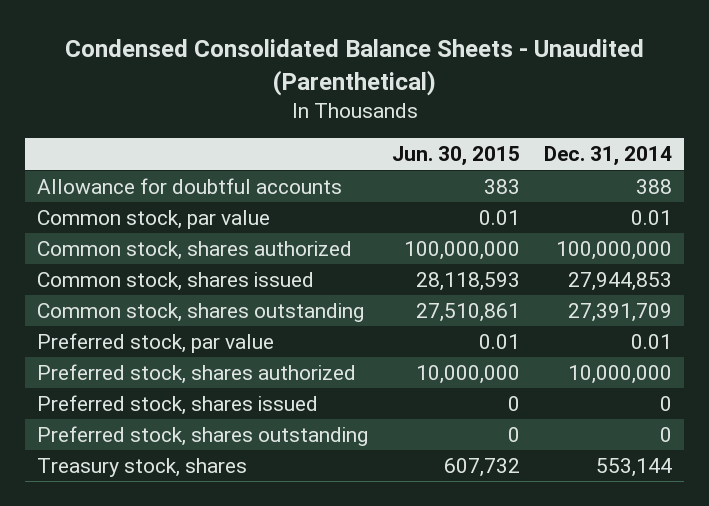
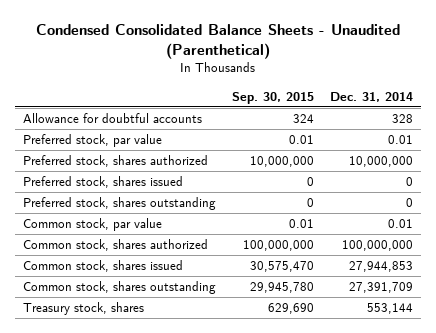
[392,146,521,167] Jun. 30, 2015 -> none
none -> [231,91,314,104] Sep. 30, 2015
[635,179,672,195] 388 -> [392,114,414,124] 328
[37,210,271,230] Common stock, par value -> [22,218,162,232] Common stock, par value
[37,241,353,261] Common stock, shares authorized -> [22,239,208,252] Common stock, shares authorized
[37,272,315,292] Common stock, shares issued -> [22,260,183,273] Common stock, shares issued
[37,303,365,323] Common stock, shares outstanding -> [22,281,216,295] Common stock, shares outstanding

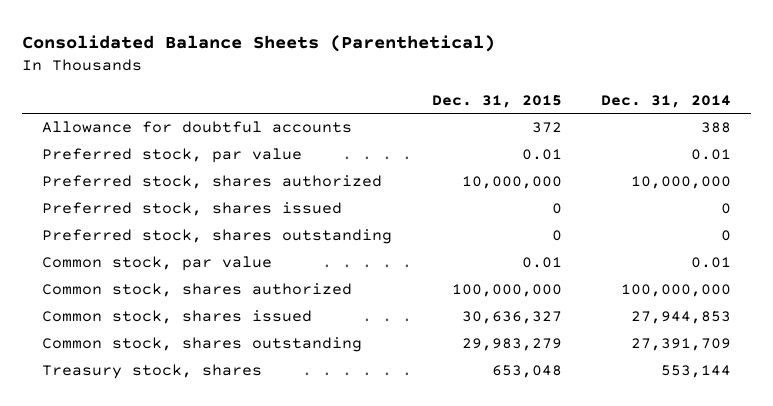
[35,23,400,59] Condensed Consolidated Balance Sheets - Unaudited (Parenthetical) -> [22,34,496,52] Consolidated Balance Sheets (Parenthetical)
[231,91,314,104] Sep. 30, 2015 -> none
none -> [431,94,562,108] Dec. 31, 2015
[392,114,414,124] 328 -> [701,122,732,134] 388

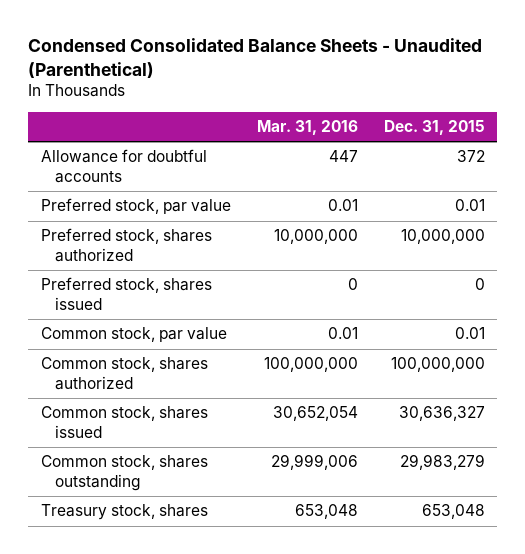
[22,34,496,52] Consolidated Balance Sheets (Parenthetical) -> [27,37,482,78] Condensed Consolidated Balance Sheets - Unaudited (Parenthetical)
[601,94,732,108] Dec. 31, 2014 -> none
none -> [256,120,358,136] Mar. 31, 2016
[42,229,393,245] Preferred stock, shares outstanding -> none

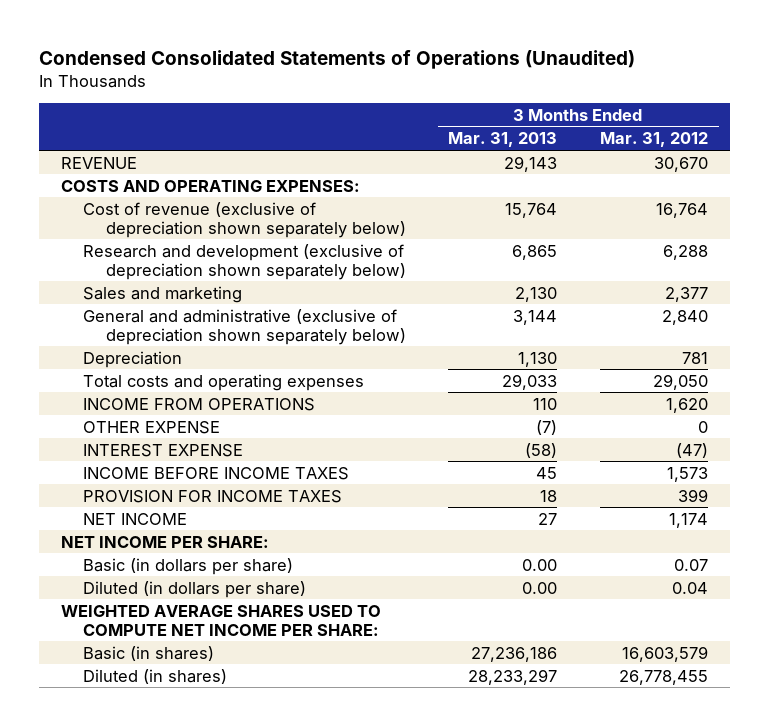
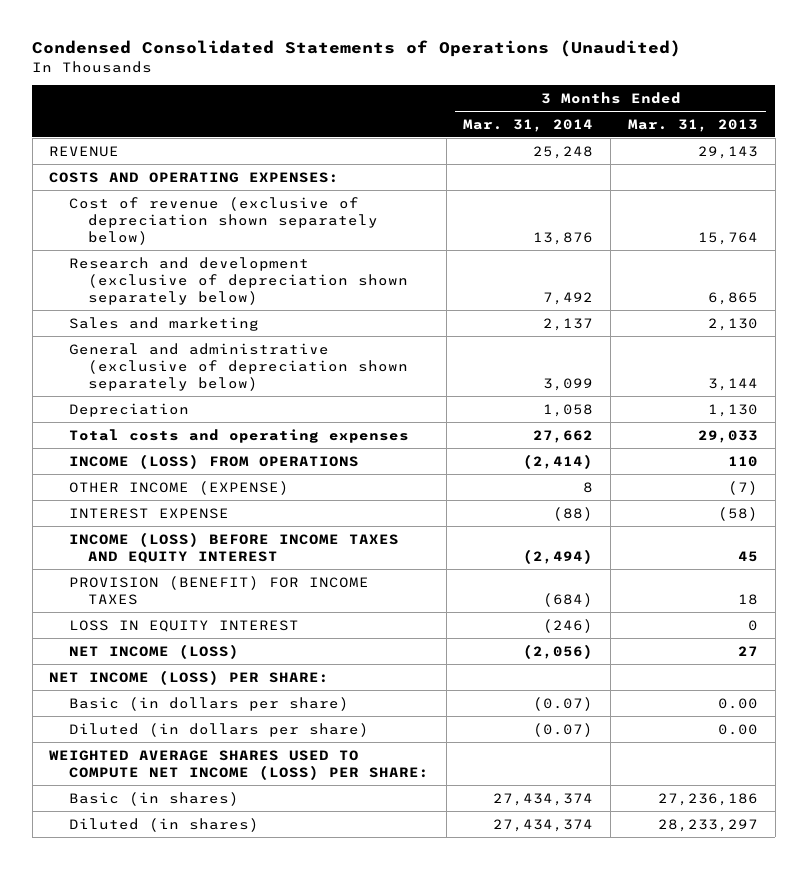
[600,132,709,148] Mar. 31, 2012 -> none
none -> [463,118,594,132] Mar. 31, 2014
[83,397,316,411] INCOME FROM OPERATIONS -> [68,453,359,469] INCOME (LOSS) FROM OPERATIONS
[83,420,221,434] OTHER EXPENSE -> [68,480,289,495] OTHER INCOME (EXPENSE)
[83,466,350,480] INCOME BEFORE INCOME TAXES -> none
none -> [68,531,399,563] INCOME (LOSS) BEFORE INCOME TAXES AND EQUITY INTEREST
[83,489,343,503] PROVISION FOR INCOME TAXES -> [68,575,369,605] PROVISION (BENEFIT) FOR INCOME TAXES
none -> [68,619,299,632] LOSS IN EQUITY INTEREST
[83,512,188,525] NET INCOME -> [68,643,239,659] NET INCOME (LOSS)
[60,535,269,548] NET INCOME PER SHARE: -> [49,669,330,685] NET INCOME (LOSS) PER SHARE:
[60,604,381,636] WEIGHTED AVERAGE SHARES USED TO COMPUTE NET INCOME PER SHARE: -> [49,749,429,780] WEIGHTED AVERAGE SHARES USED TO COMPUTE NET INCOME (LOSS) PER SHARE:

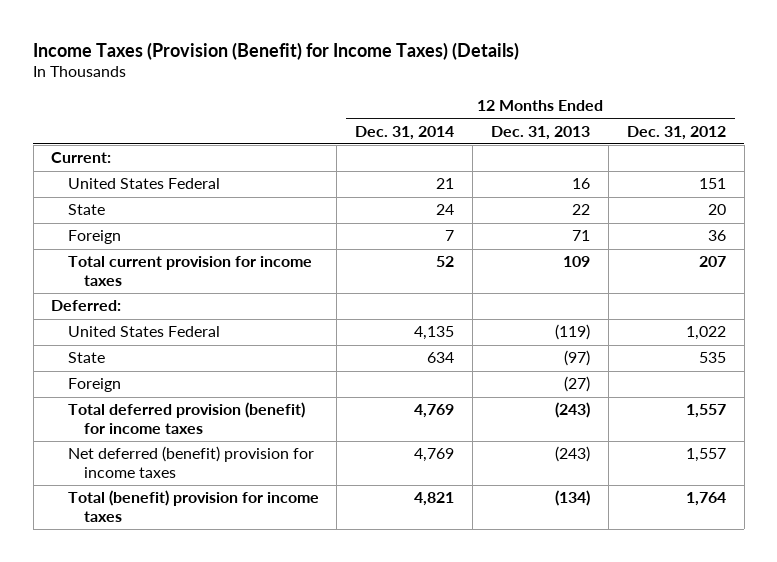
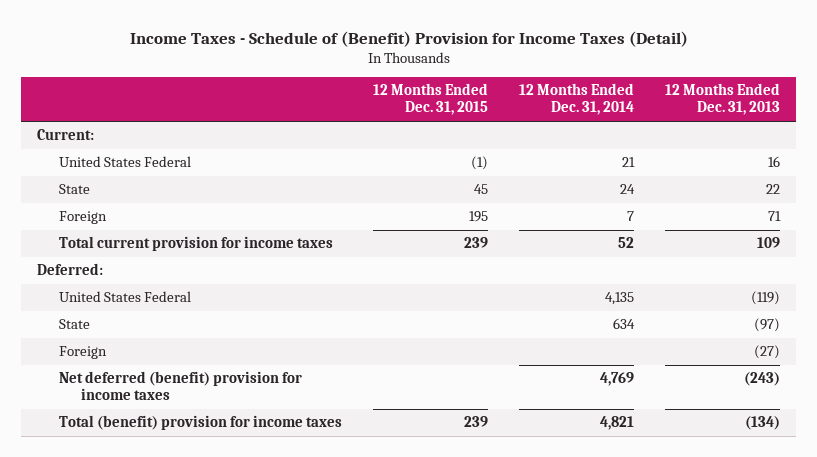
[33,41,520,60] Income Taxes (Provision (Benefit) for Income Taxes) (Details) -> [129,30,688,47] Income Taxes - Schedule of (Benefit) Provision for Income Taxes (Detail)
[626,125,726,140] Dec. 31, 2012 -> none
none -> [373,83,489,116] 12 Months Ended Dec. 31, 2015
[67,402,305,434] Total deferred provision (benefit) for income taxes -> none

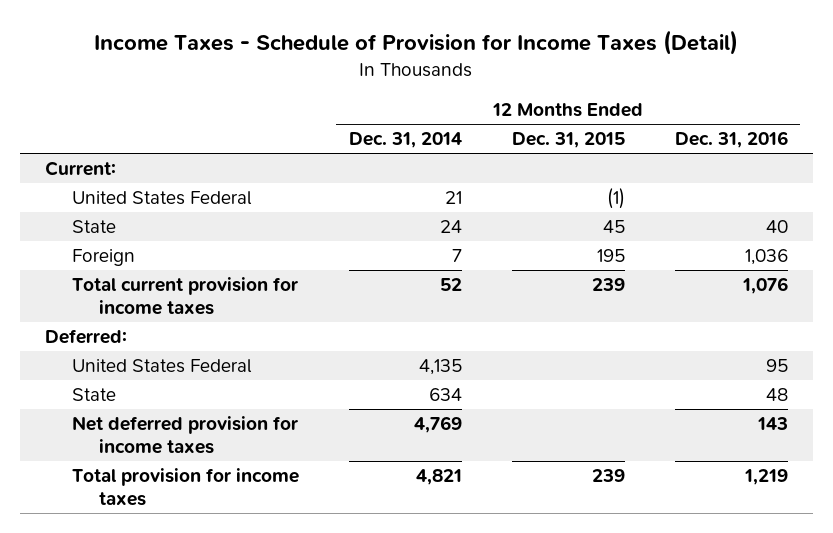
[129,30,688,47] Income Taxes - Schedule of (Benefit) Provision for Income Taxes (Detail) -> [94,29,739,55] Income Taxes - Schedule of Provision for Income Taxes (Detail)
[665,83,781,116] 12 Months Ended Dec. 31, 2013 -> none
none -> [674,131,788,149] Dec. 31, 2016
[59,346,108,360] Foreign -> none
[59,371,303,401] Net deferred (benefit) provision for income taxes -> [72,416,299,455] Net deferred provision for income taxes
[59,415,343,431] Total (benefit) provision for income taxes -> [72,468,300,507] Total provision for income taxes

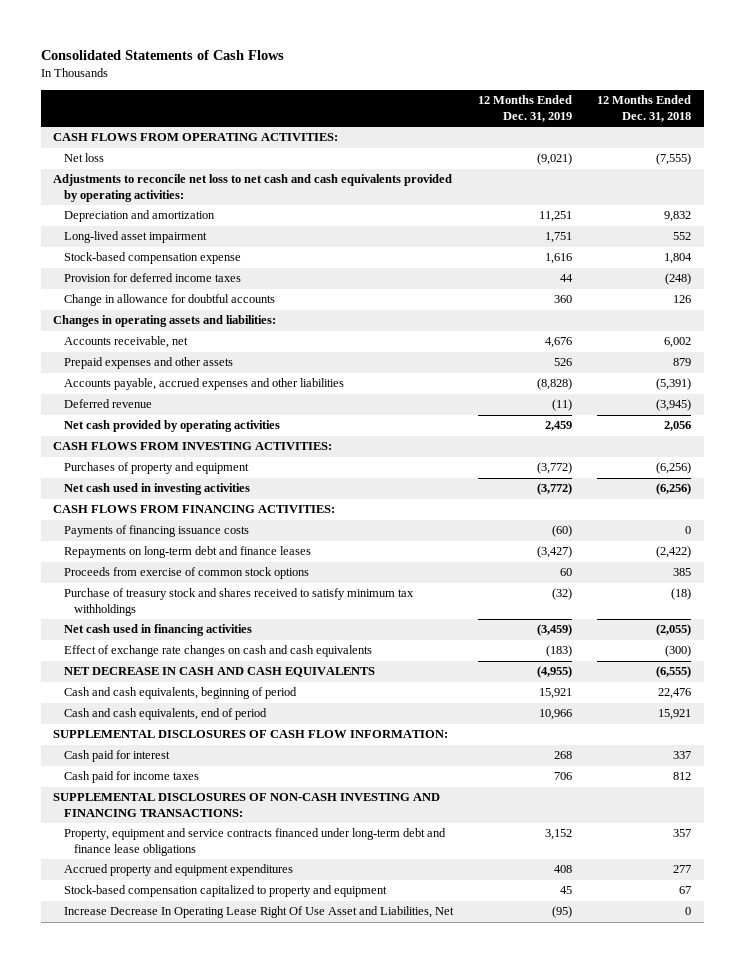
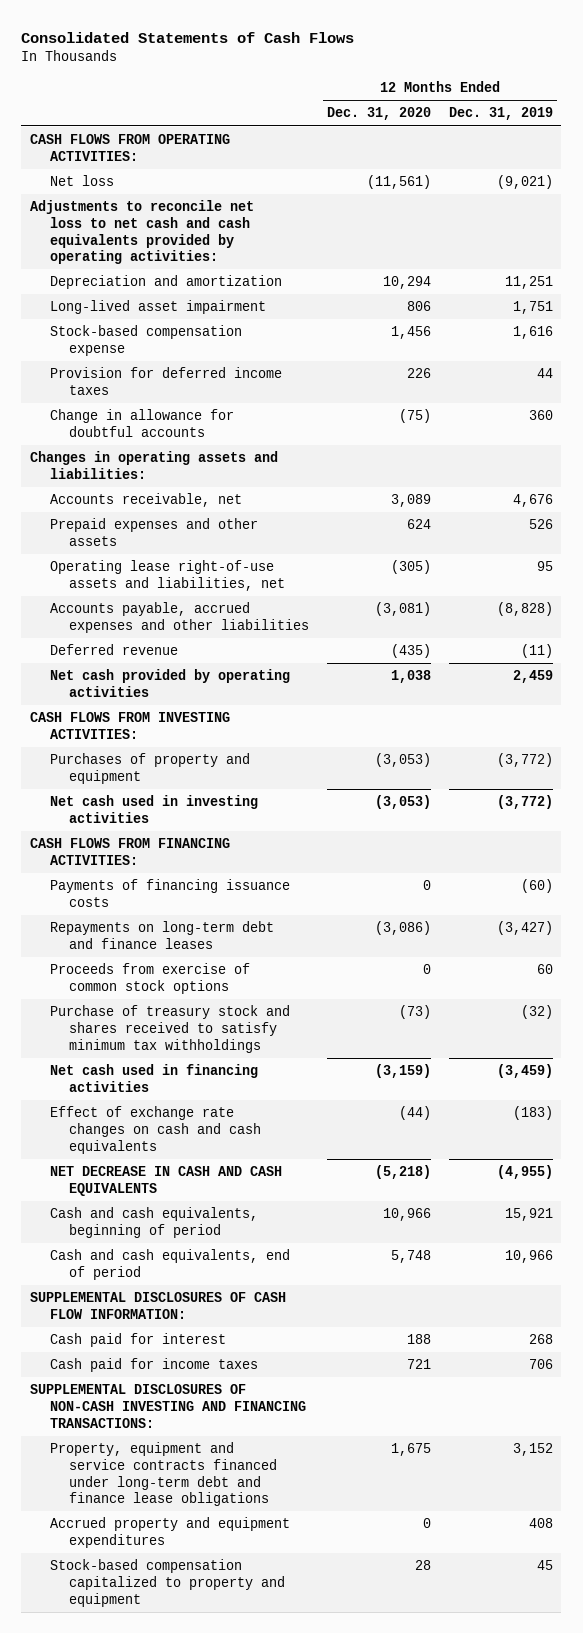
[597,95,692,122] 12 Months Ended Dec. 31, 2018 -> none
none -> [326,107,431,121] Dec. 31, 2020
none -> [49,560,286,591] Operating lease right-of-use assets and liabilities, net
[63,906,454,919] Increase Decrease In Operating Lease Right Of Use Asset and Liabilities, Net -> none

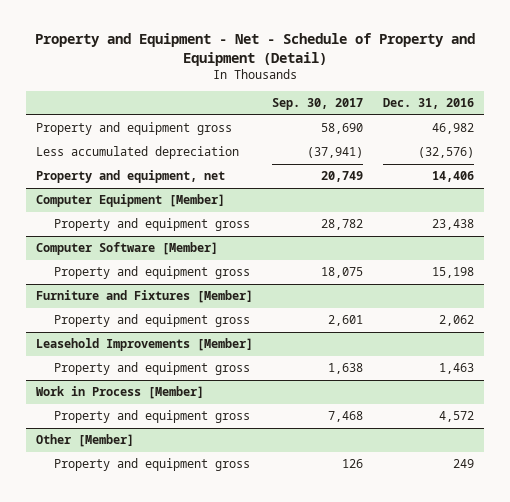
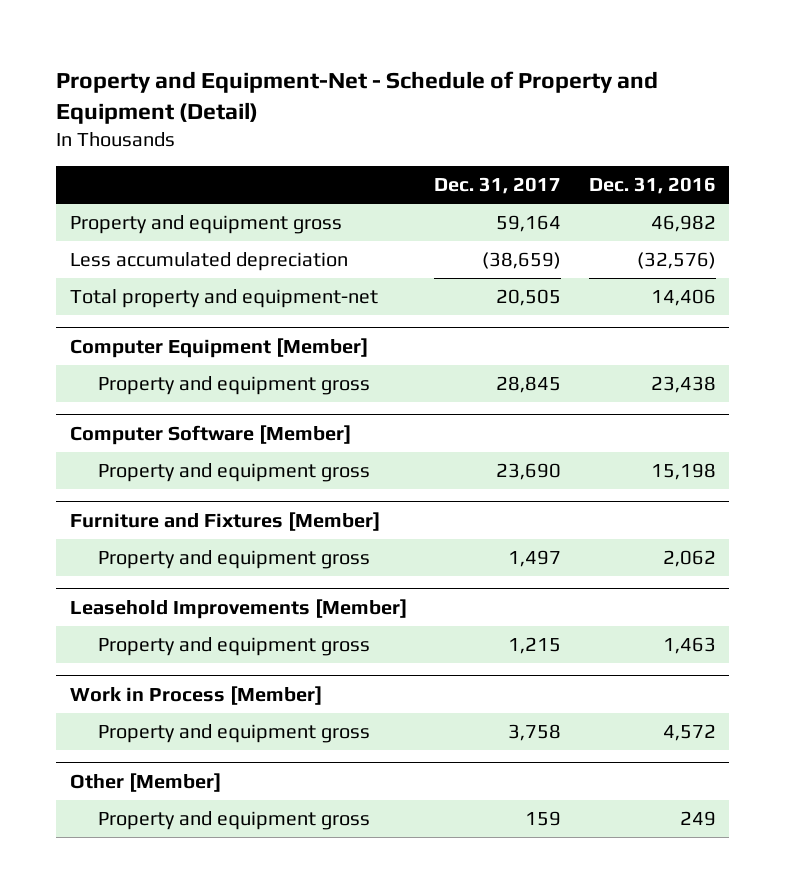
[34,33,475,66] Property and Equipment - Net - Schedule of Property and Equipment (Detail) -> [56,70,659,124] Property and Equipment-Net - Schedule of Property and Equipment (Detail)
[272,98,364,111] Sep. 30, 2017 -> none
none -> [434,177,562,195] Dec. 31, 2017
[35,170,225,184] Property and equipment, net -> [69,289,378,309] Total property and equipment-net

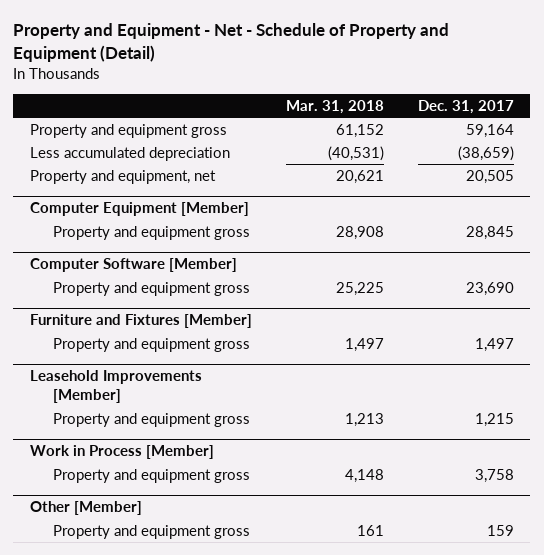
[56,70,659,124] Property and Equipment-Net - Schedule of Property and Equipment (Detail) -> [13,23,450,63] Property and Equipment - Net - Schedule of Property and Equipment (Detail)
[588,177,716,195] Dec. 31, 2016 -> none
none -> [285,99,384,114] Mar. 31, 2018
[69,289,378,309] Total property and equipment-net -> [30,169,217,184] Property and equipment, net

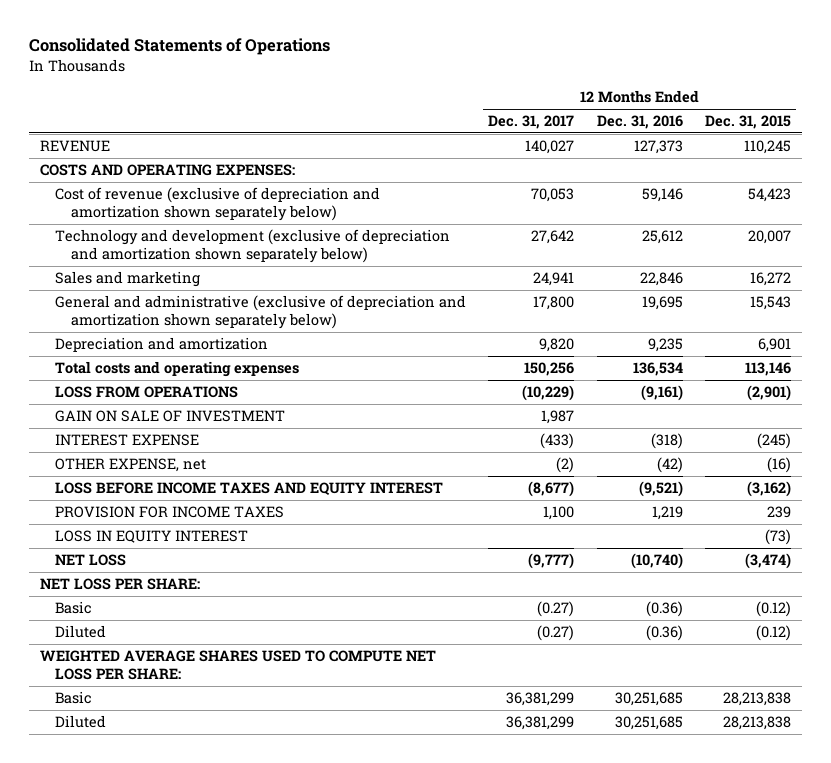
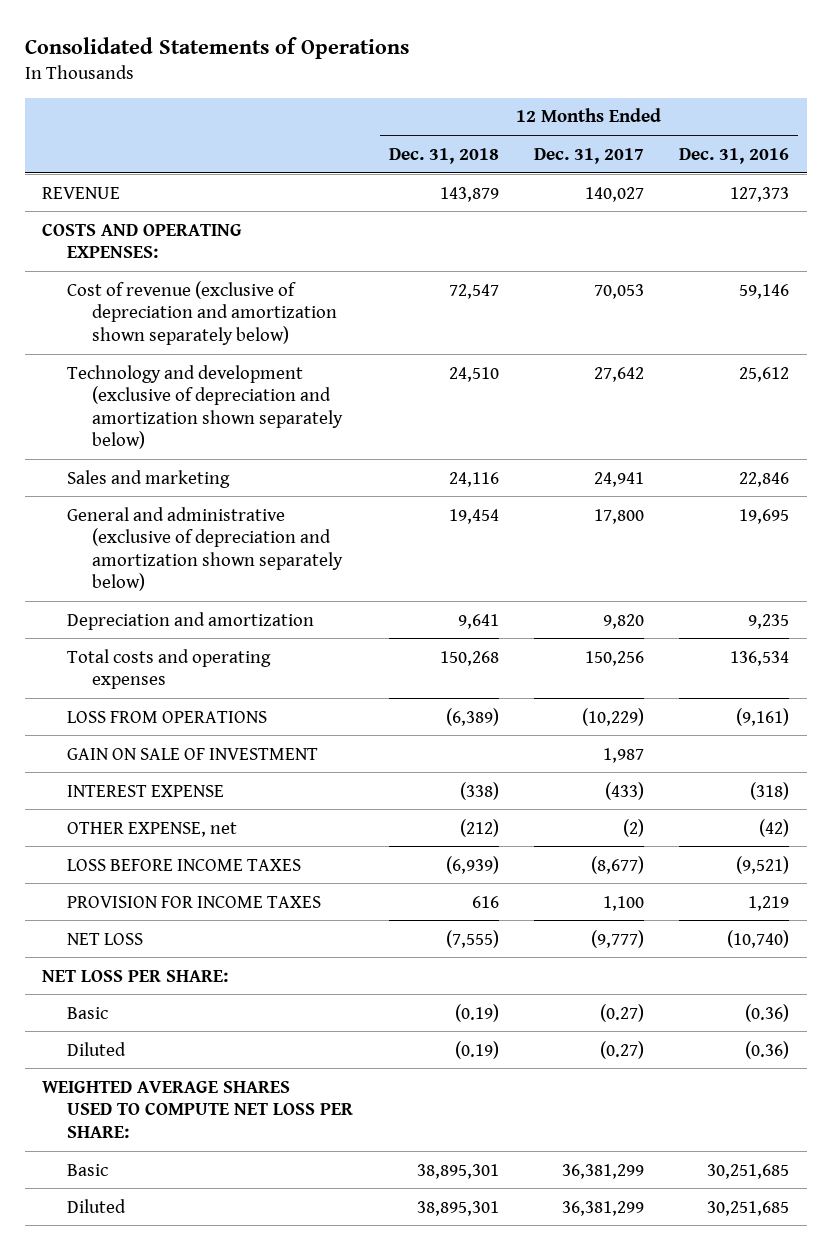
[704,115,791,130] Dec. 31, 2015 -> none
none -> [388,147,499,164] Dec. 31, 2018
[55,482,444,496] LOSS BEFORE INCOME TAXES AND EQUITY INTEREST -> [67,858,302,871] LOSS BEFORE INCOME TAXES
[55,530,249,544] LOSS IN EQUITY INTEREST -> none

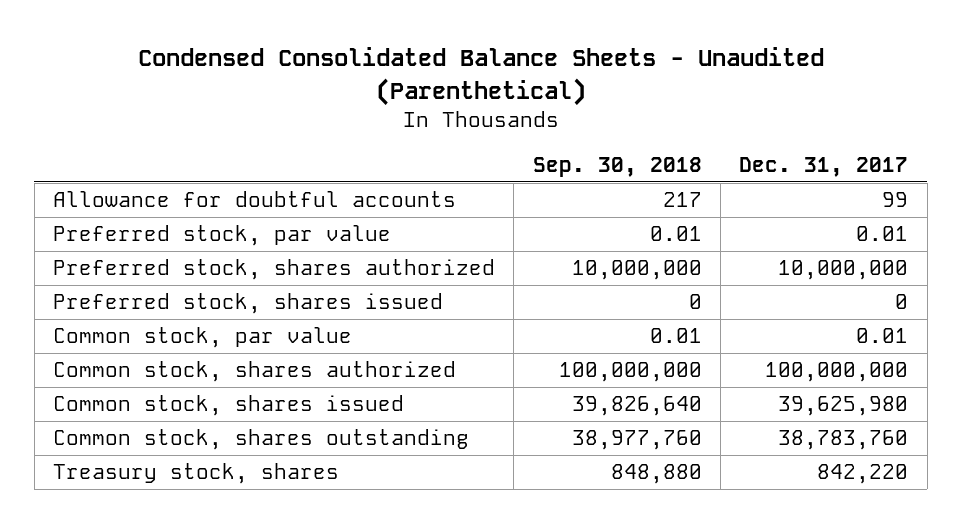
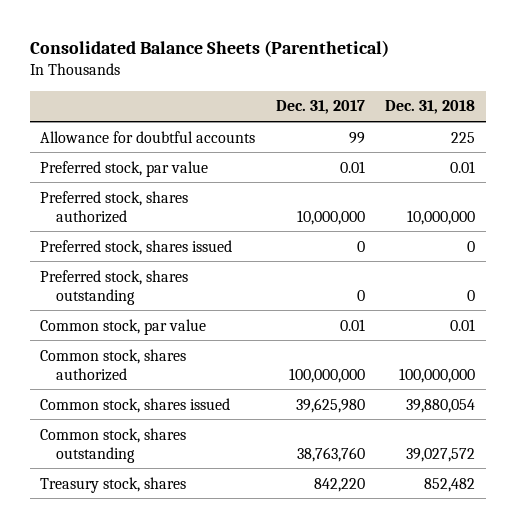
[137,47,824,106] Condensed Consolidated Balance Sheets - Unaudited (Parenthetical) -> [29,40,389,58] Consolidated Balance Sheets (Parenthetical)
[532,157,702,178] Sep. 30, 2018 -> none
none -> [385,100,476,115] Dec. 31, 2018
none -> [40,269,189,305] Preferred stock, shares outstanding
[778,430,909,451] 38,783,760 -> [296,446,365,462] 38,763,760

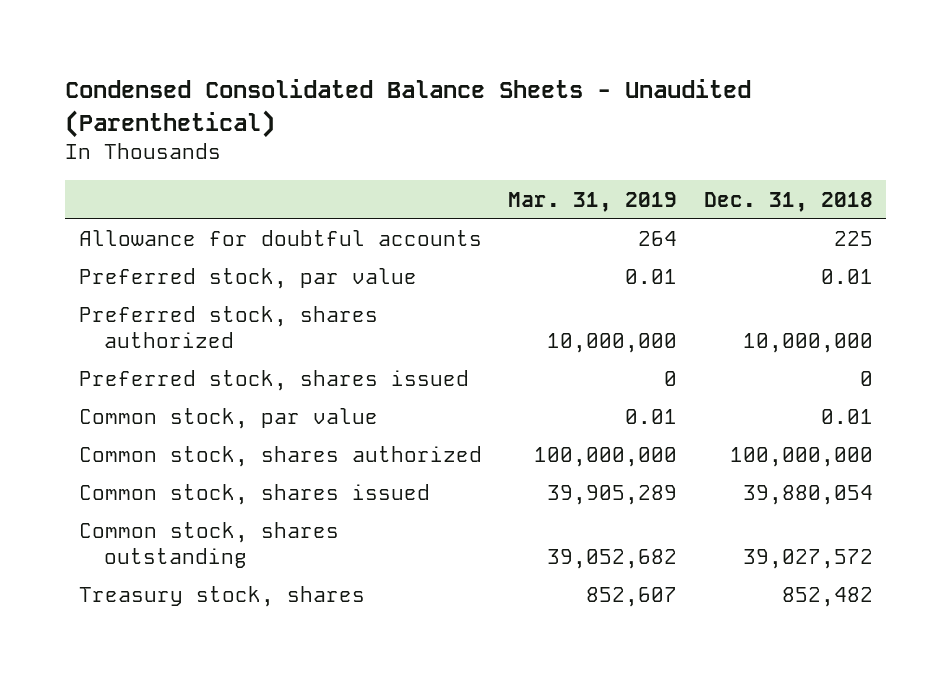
[29,40,389,58] Consolidated Balance Sheets (Parenthetical) -> [65,79,752,138] Condensed Consolidated Balance Sheets - Unaudited (Parenthetical)
[275,100,365,115] Dec. 31, 2017 -> none
none -> [508,191,678,212] Mar. 31, 2019
[40,269,189,305] Preferred stock, shares outstanding -> none

